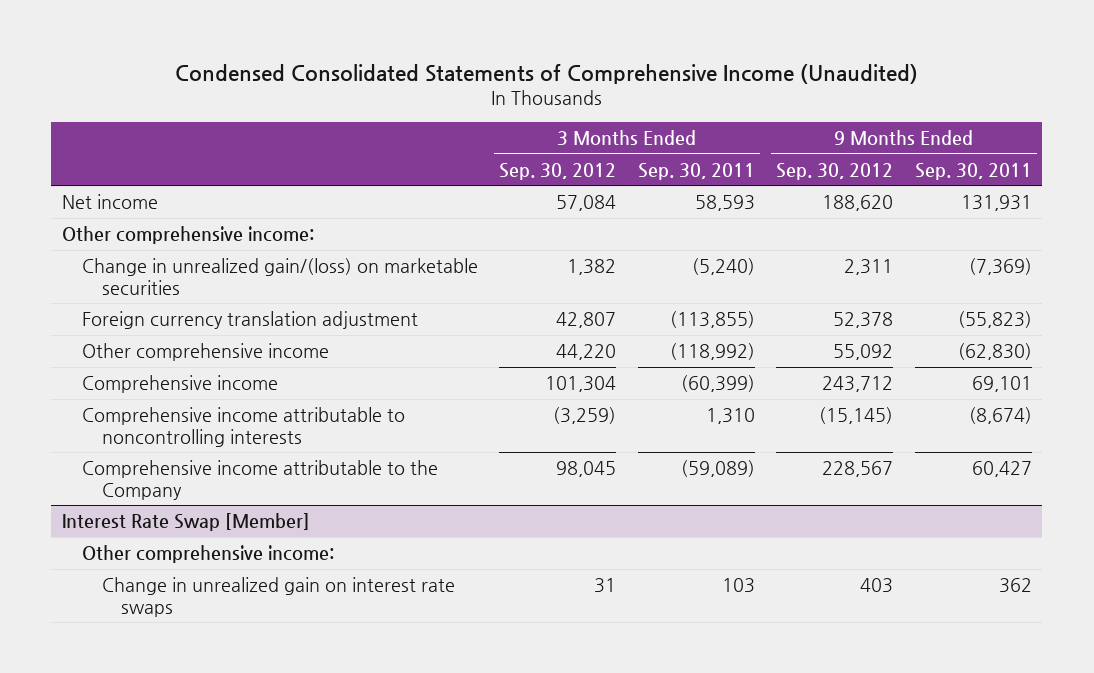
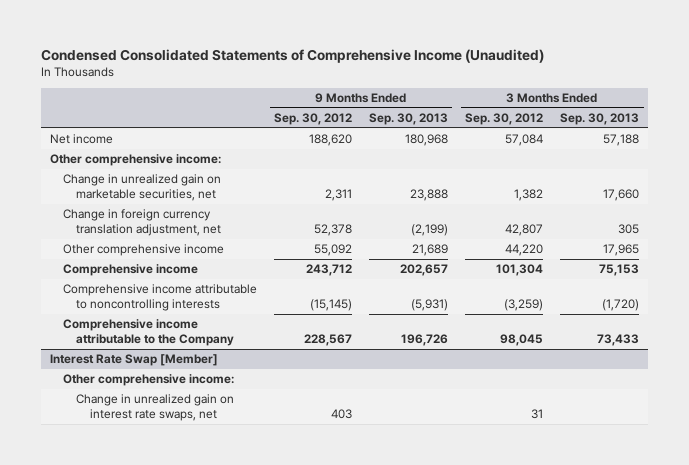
[637,162,755,180] Sep. 30, 2011 -> none
[914,162,1032,180] Sep. 30, 2011 -> none
none -> [369,113,449,126] Sep. 30, 2013
none -> [560,113,640,126] Sep. 30, 2013
[81,258,478,295] Change in unrealized gain/(loss) on marketable securities -> [62,174,221,202] Change in unrealized gain on marketable securities, net
[81,311,418,330] Foreign currency translation adjustment -> [62,209,222,237] Change in foreign currency translation adjustment, net
[101,577,455,617] Change in unrealized gain on interest rate swaps -> [76,394,235,422] Change in unrealized gain on interest rate swaps, net

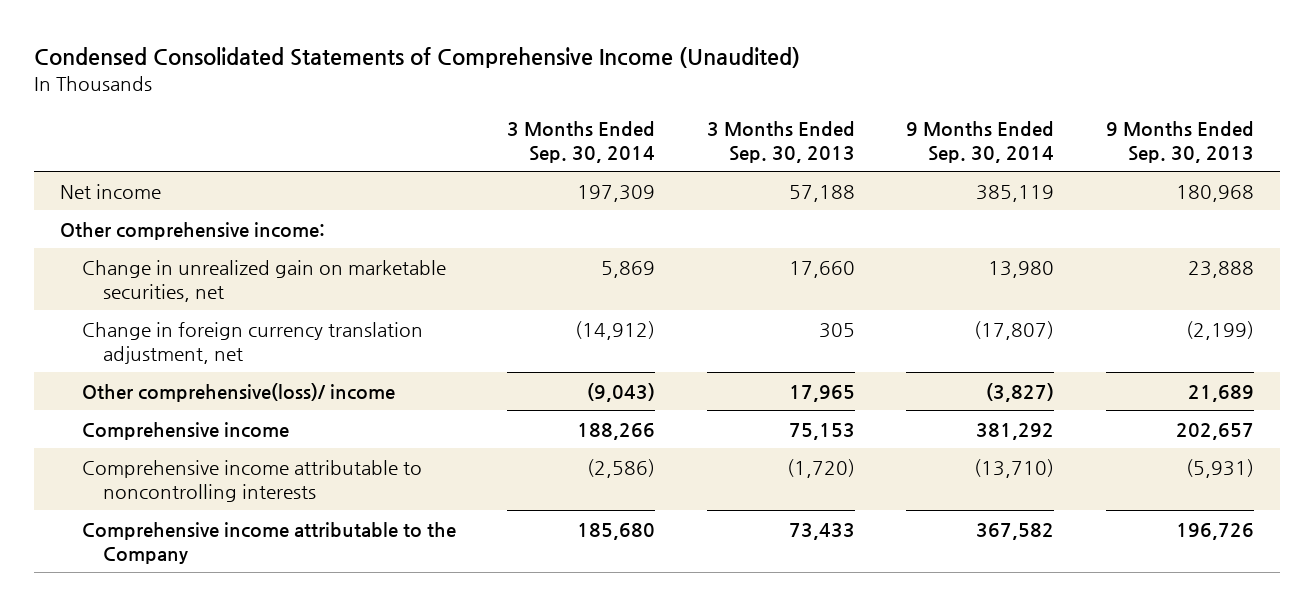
[274,113,353,126] Sep. 30, 2012 -> none
[465,113,544,126] Sep. 30, 2012 -> none
none -> [507,120,656,163] 3 Months Ended Sep. 30, 2014
none -> [906,120,1055,163] 9 Months Ended Sep. 30, 2014
[62,244,224,257] Other comprehensive income -> [81,382,395,402] Other comprehensive(loss)/ income
[49,354,218,367] Interest Rate Swap [Member] -> none
[62,374,234,387] Other comprehensive income: -> none
[76,394,235,422] Change in unrealized gain on interest rate swaps, net -> none

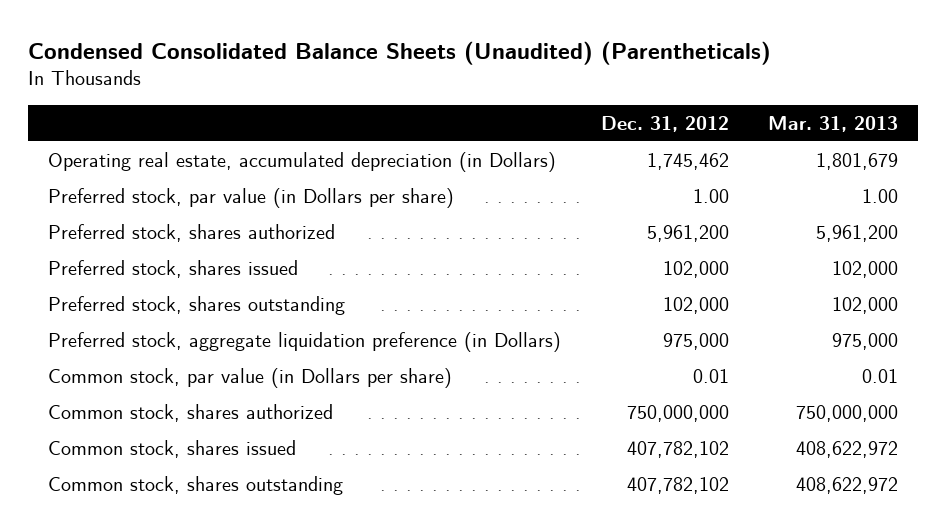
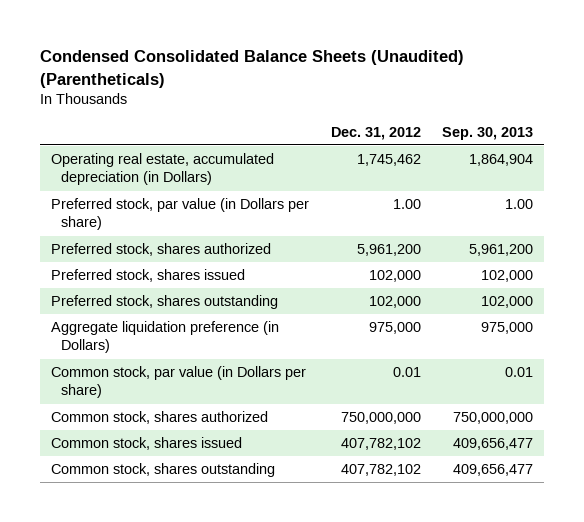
[768,115,899,132] Mar. 31, 2013 -> none
none -> [442,126,534,140] Sep. 30, 2013
[48,331,562,352] Preferred stock, aggregate liquidation preference (in Dollars) -> [50,321,279,354] Aggregate liquidation preference (in Dollars)

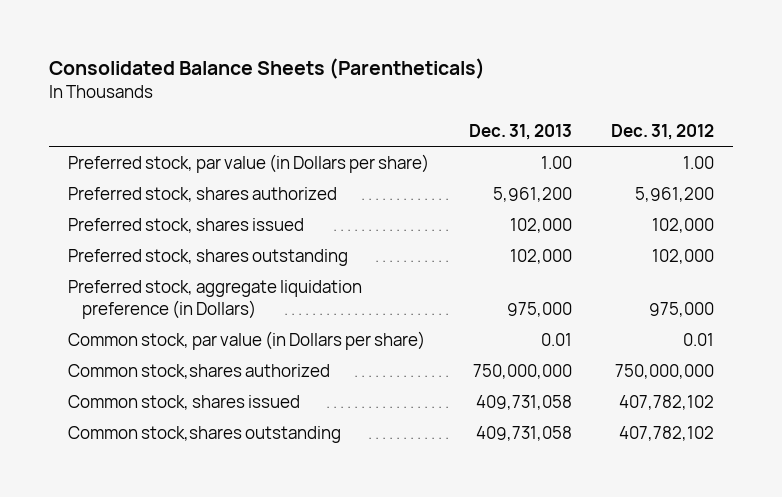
[39,50,464,88] Condensed Consolidated Balance Sheets (Unaudited) (Parentheticals) -> [48,58,485,80] Consolidated Balance Sheets (Parentheticals)
[442,126,534,140] Sep. 30, 2013 -> none
none -> [468,123,572,140] Dec. 31, 2013
[50,153,274,186] Operating real estate, accumulated depreciation (in Dollars) -> none
[50,321,279,354] Aggregate liquidation preference (in Dollars) -> [68,279,363,319] Preferred stock, aggregate liquidation preference (in Dollars)
[50,411,268,425] Common stock, shares authorized -> [68,363,331,379] Common stock,shares authorized
[50,463,275,478] Common stock, shares outstanding -> [68,425,342,443] Common stock,shares outstanding

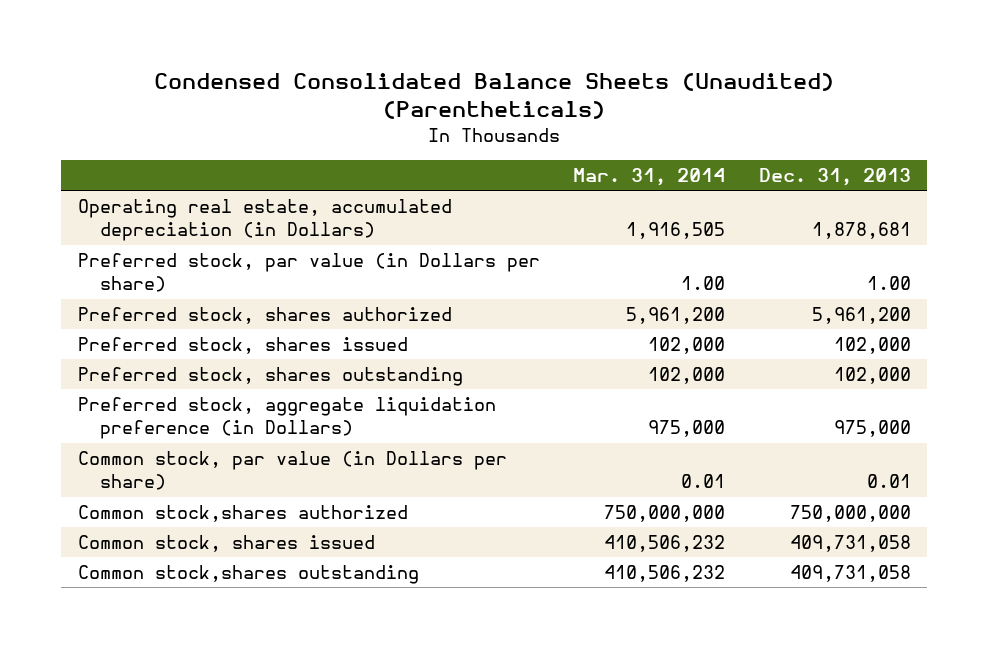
[48,58,485,80] Consolidated Balance Sheets (Parentheticals) -> [154,73,835,120] Condensed Consolidated Balance Sheets (Unaudited) (Parentheticals)
[610,123,714,140] Dec. 31, 2012 -> none
none -> [573,167,726,186] Mar. 31, 2014
none -> [77,199,452,242] Operating real estate, accumulated depreciation (in Dollars)

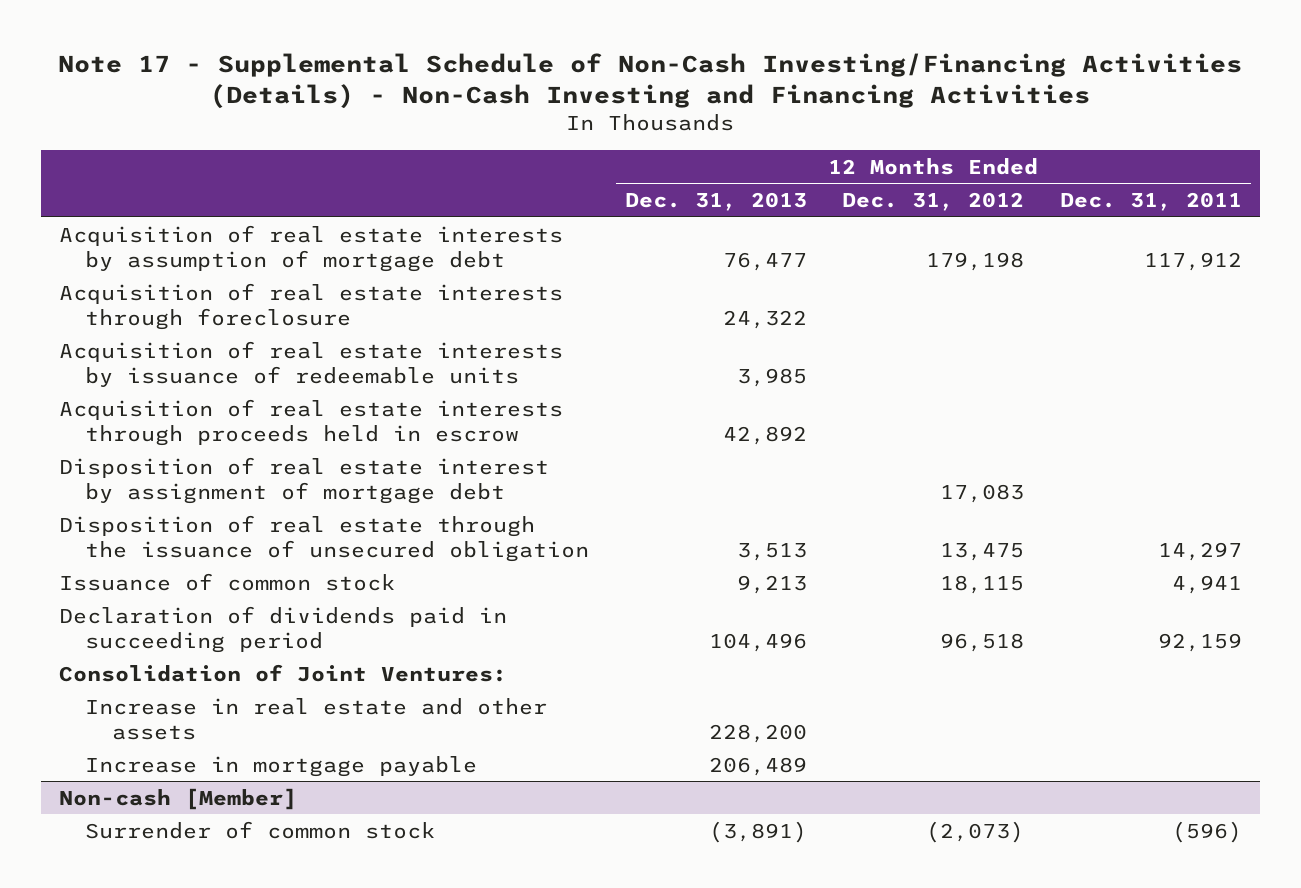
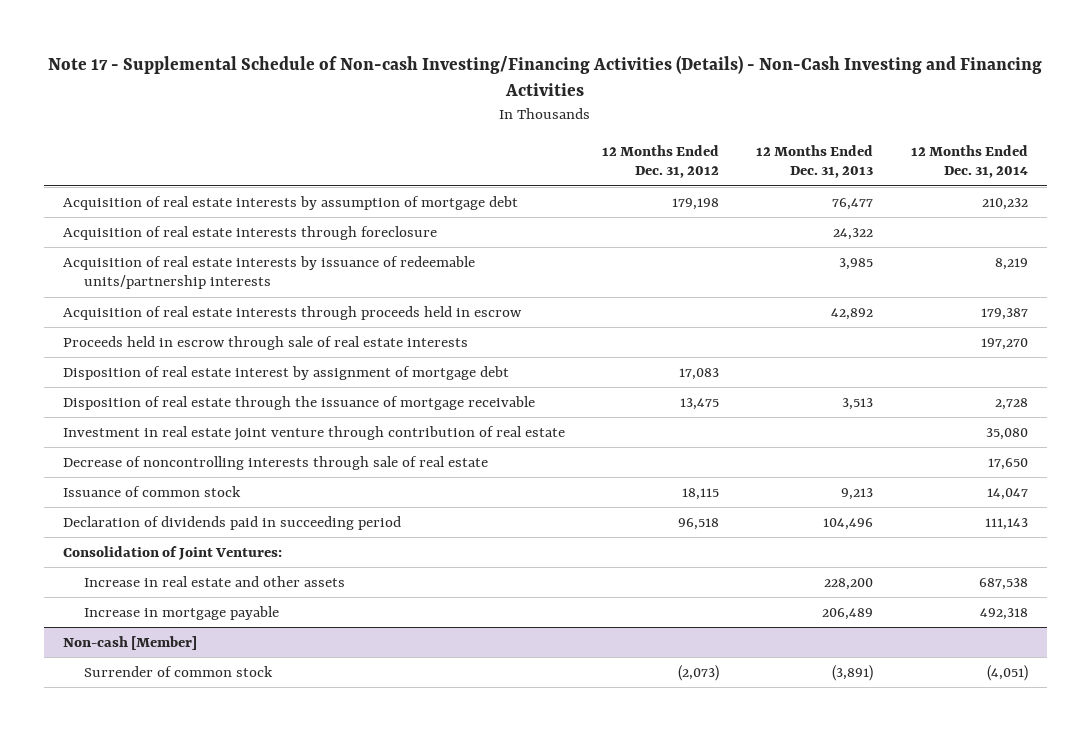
[58,53,1243,110] Note 17 - Supplemental Schedule of Non-Cash Investing/Financing Activities (Details) - Non-Cash Investing and Financing Activities -> [48,55,1043,97] Note 17 - Supplemental Schedule of Non-cash Investing/Financing Activities (Details) - Non-Cash Investing and Financing Activities
[1059,192,1242,212] Dec. 31, 2011 -> none
none -> [910,144,1028,179] 12 Months Ended Dec. 31, 2014
[58,340,563,387] Acquisition of real estate interests by issuance of redeemable units -> [62,255,475,290] Acquisition of real estate interests by issuance of redeemable units/partnership interests
none -> [62,335,468,350] Proceeds held in escrow through sale of real estate interests
[58,514,590,562] Disposition of real estate through the issuance of unsecured obligation -> [62,395,535,410] Disposition of real estate through the issuance of mortgage receivable
none -> [62,425,565,441] Investment in real estate joint venture through contribution of real estate
none -> [62,455,488,470] Decrease of noncontrolling interests through sale of real estate

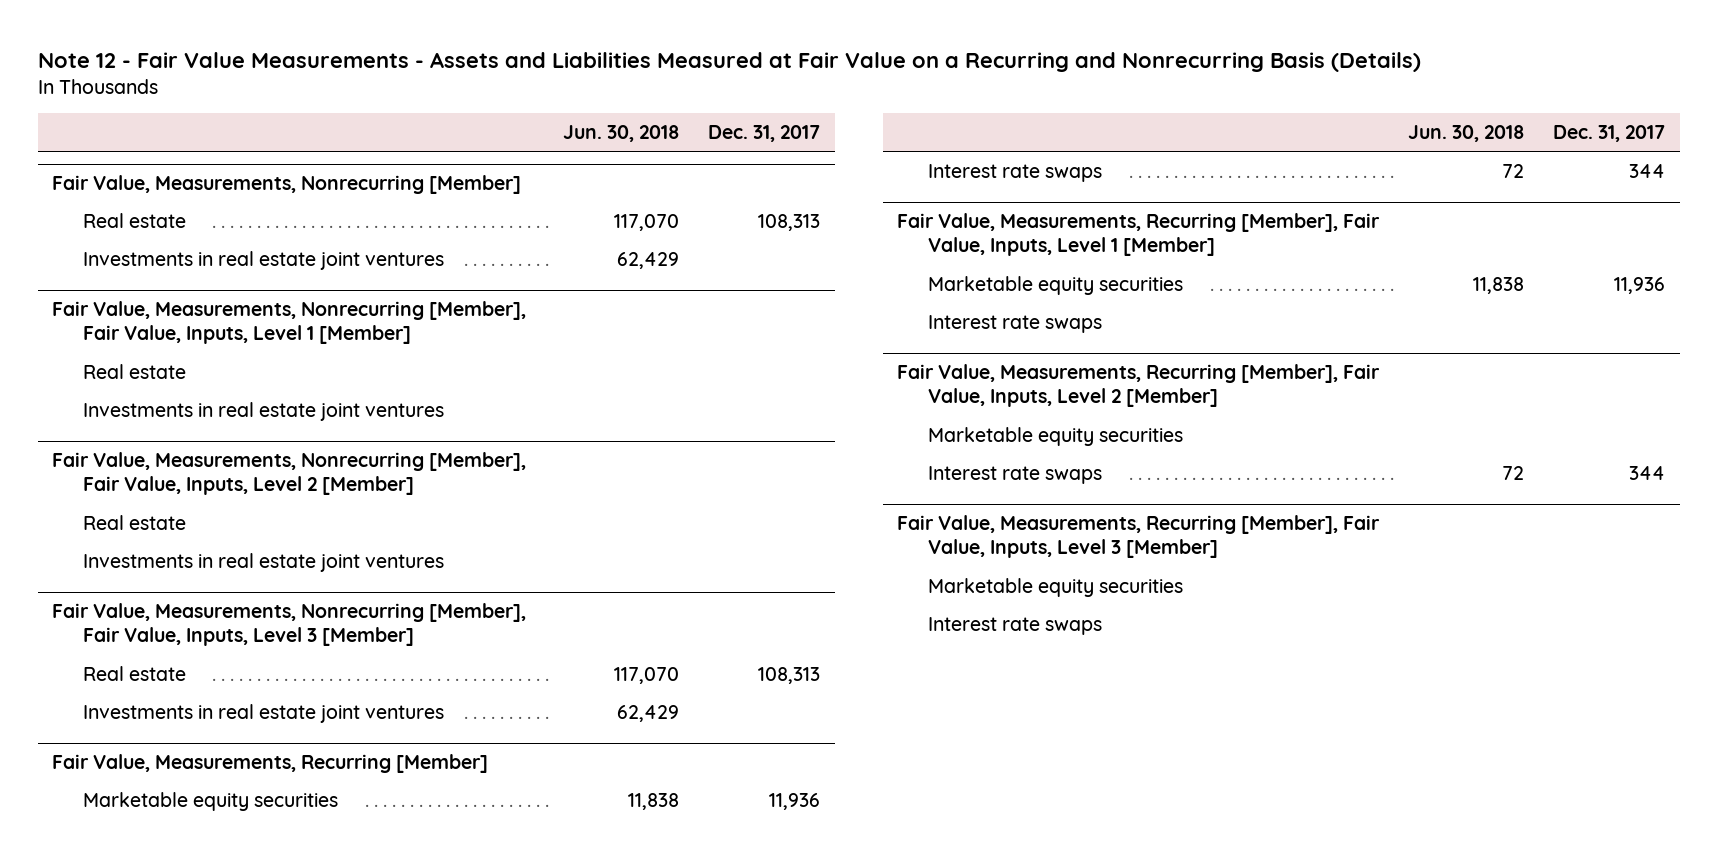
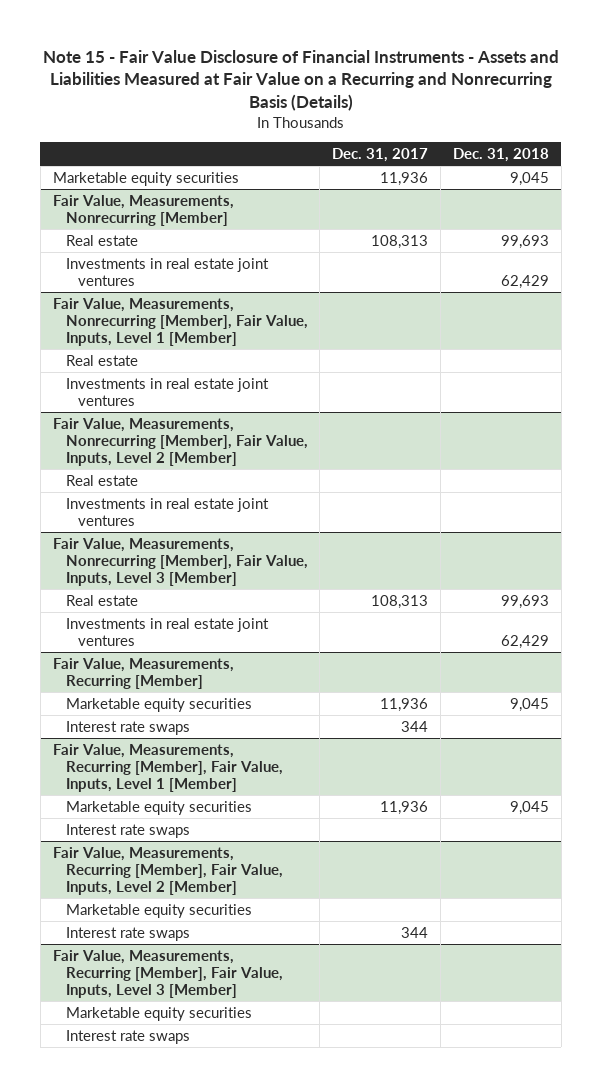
[37,51,1421,72] Note 12 - Fair Value Measurements - Assets and Liabilities Measured at Fair Value on a Recurring and Nonrecurring Basis (Details) -> [42,49,559,111] Note 15 - Fair Value Disclosure of Financial Instruments - Assets and Liabilities Measured at Fair Value on a Recurring and Nonrecurring Basis (Details)
[563,125,680,143] Jun. 30, 2018 -> none
none -> [452,147,549,162] Dec. 31, 2018
none -> [52,171,239,186] Marketable equity securities

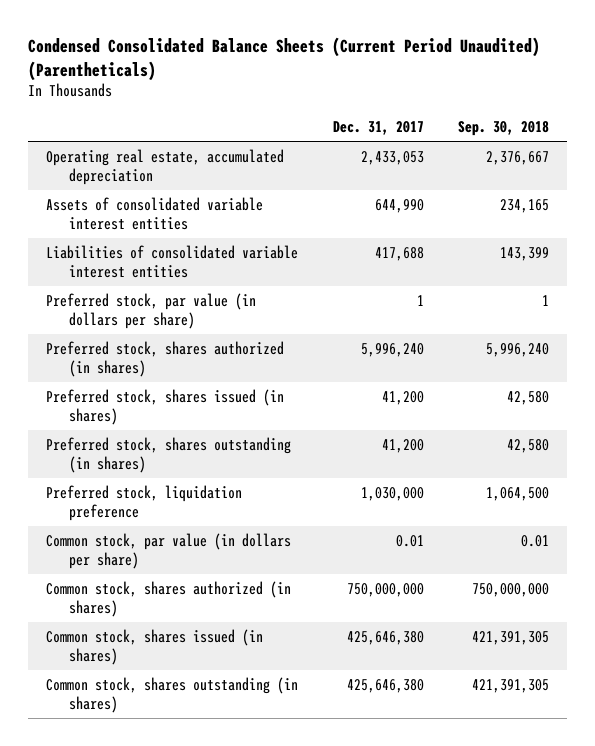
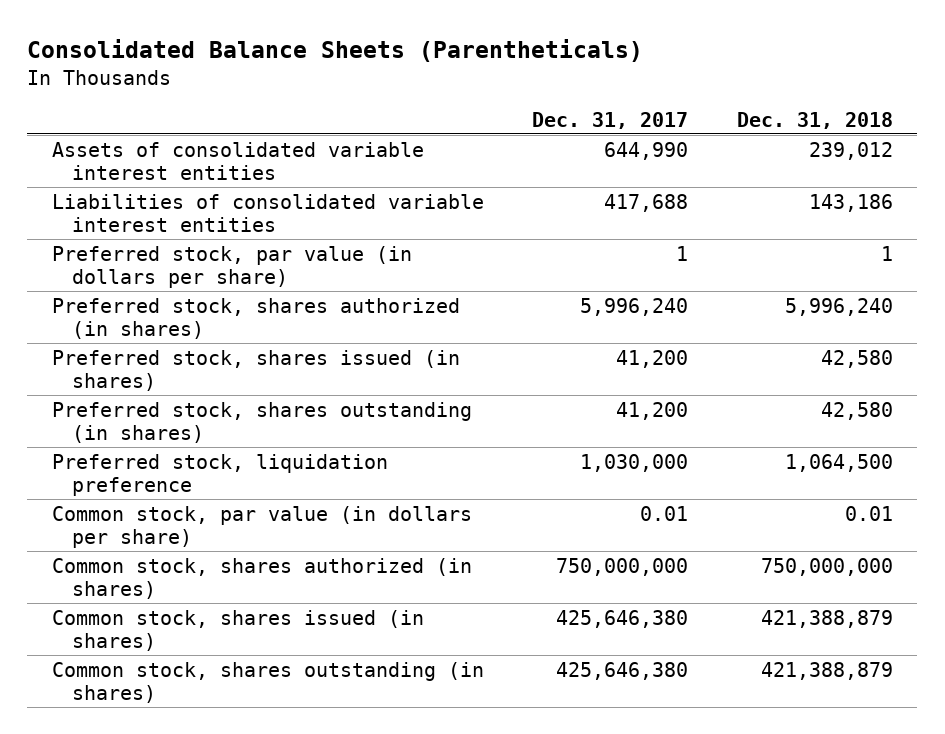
[28,37,541,81] Condensed Consolidated Balance Sheets (Current Period Unaudited) (Parentheticals) -> [27,39,644,63] Consolidated Balance Sheets (Parentheticals)
[458,120,550,136] Sep. 30, 2018 -> none
none -> [737,112,894,130] Dec. 31, 2018
[45,148,284,186] Operating real estate, accumulated depreciation -> none

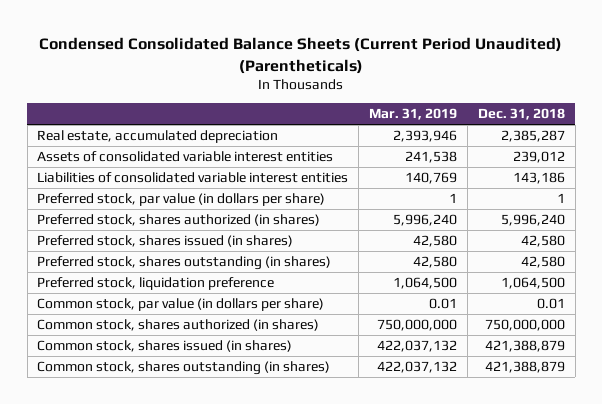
[27,39,644,63] Consolidated Balance Sheets (Parentheticals) -> [39,36,563,74] Condensed Consolidated Balance Sheets (Current Period Unaudited) (Parentheticals)
[532,112,689,130] Dec. 31, 2017 -> none
none -> [369,108,458,121] Mar. 31, 2019
none -> [37,130,279,144] Real estate, accumulated depreciation

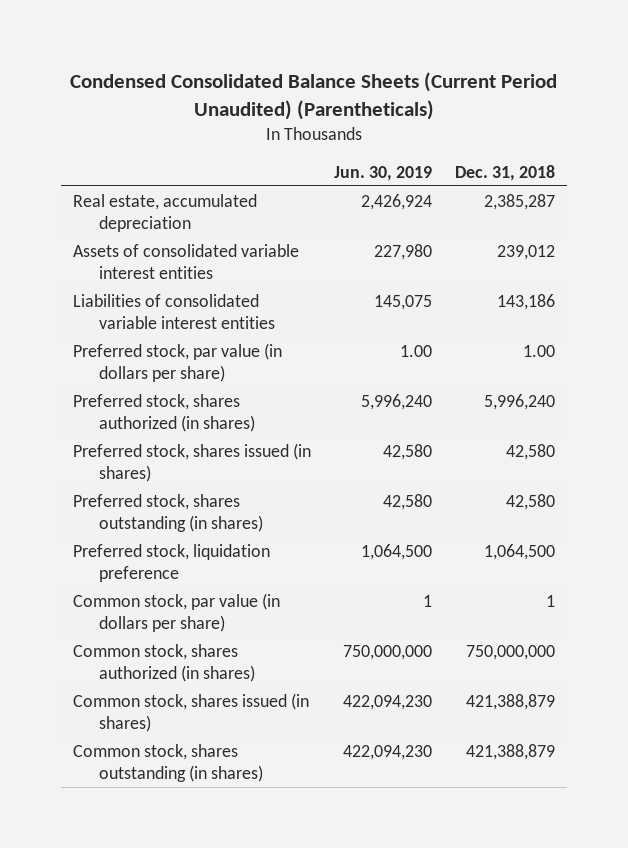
[369,108,458,121] Mar. 31, 2019 -> none
none -> [333,165,432,181] Jun. 30, 2019
[556,193,565,204] 1 -> [523,344,556,357] 1.00
[536,298,565,310] 0.01 -> [546,594,556,607] 1

